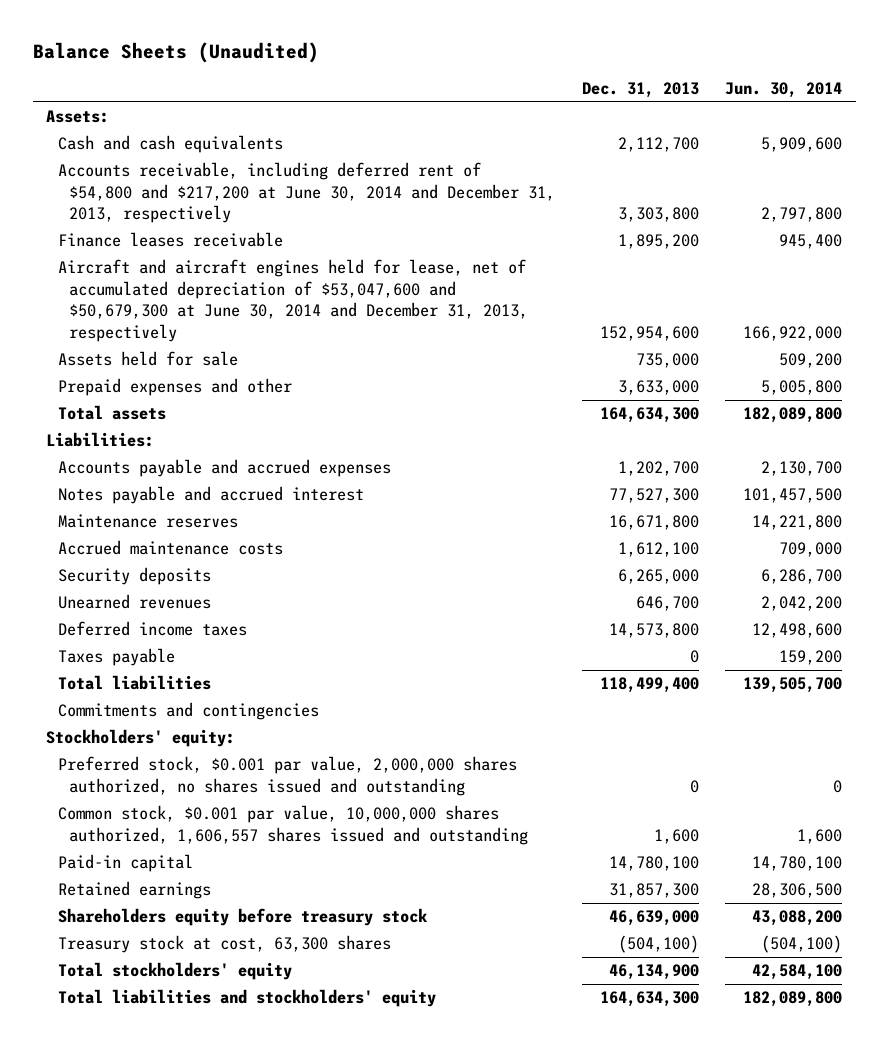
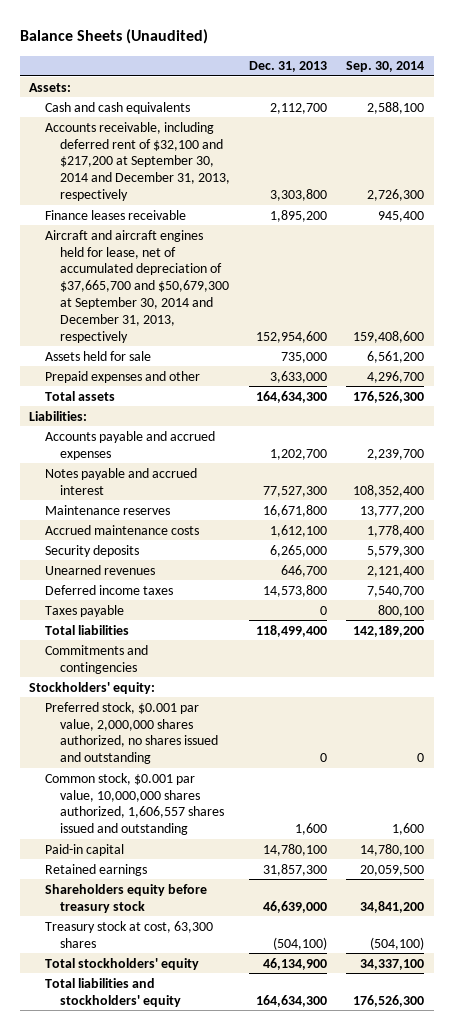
[725,82,843,99] Jun. 30, 2014 -> none
none -> [346,61,425,73] Sep. 30, 2014
[57,162,556,224] Accounts receivable, including deferred rent of $54,800 and $217,200 at June 30, 2014 and December 31, 2013, respectively -> [44,121,231,201] Accounts receivable, including deferred rent of $32,100 and $217,200 at September 30, 2014 and December 31, 2013, respectively
[57,259,529,342] Aircraft and aircraft engines held for lease, net of accumulated depreciation of $53,047,600 and $50,679,300 at June 30, 2014 and December 31, 2013, respectively -> [44,229,230,343] Aircraft and aircraft engines held for lease, net of accumulated depreciation of $37,665,700 and $50,679,300 at September 30, 2014 and December 31, 2013, respectively

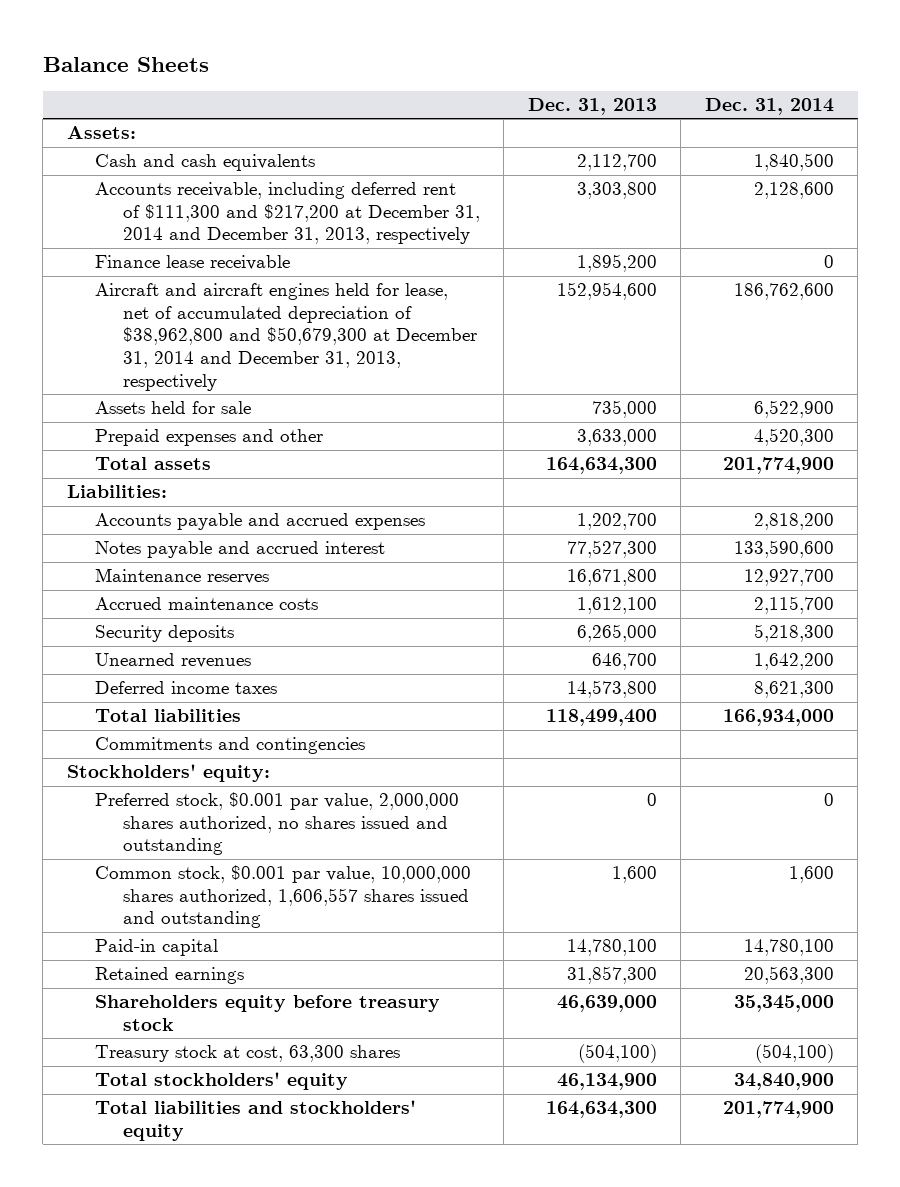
[19,29,208,45] Balance Sheets (Unaudited) -> [42,57,209,73] Balance Sheets
[346,61,425,73] Sep. 30, 2014 -> none
none -> [704,98,834,116] Dec. 31, 2014
[44,121,231,201] Accounts receivable, including deferred rent of $32,100 and $217,200 at September 30, 2014 and December 31, 2013, respectively -> [94,182,480,245] Accounts receivable, including deferred rent of $111,300 and $217,200 at December 31, 2014 and December 31, 2013, respectively
[44,209,186,220] Finance leases receivable -> [94,255,290,271] Finance lease receivable
[44,229,230,343] Aircraft and aircraft engines held for lease, net of accumulated depreciation of $37,665,700 and $50,679,300 at September 30, 2014 and December 31, 2013, respectively -> [94,283,477,391] Aircraft and aircraft engines held for lease, net of accumulated depreciation of $38,962,800 and $50,679,300 at December 31, 2014 and December 31, 2013, respectively
[44,604,124,617] Taxes payable -> none

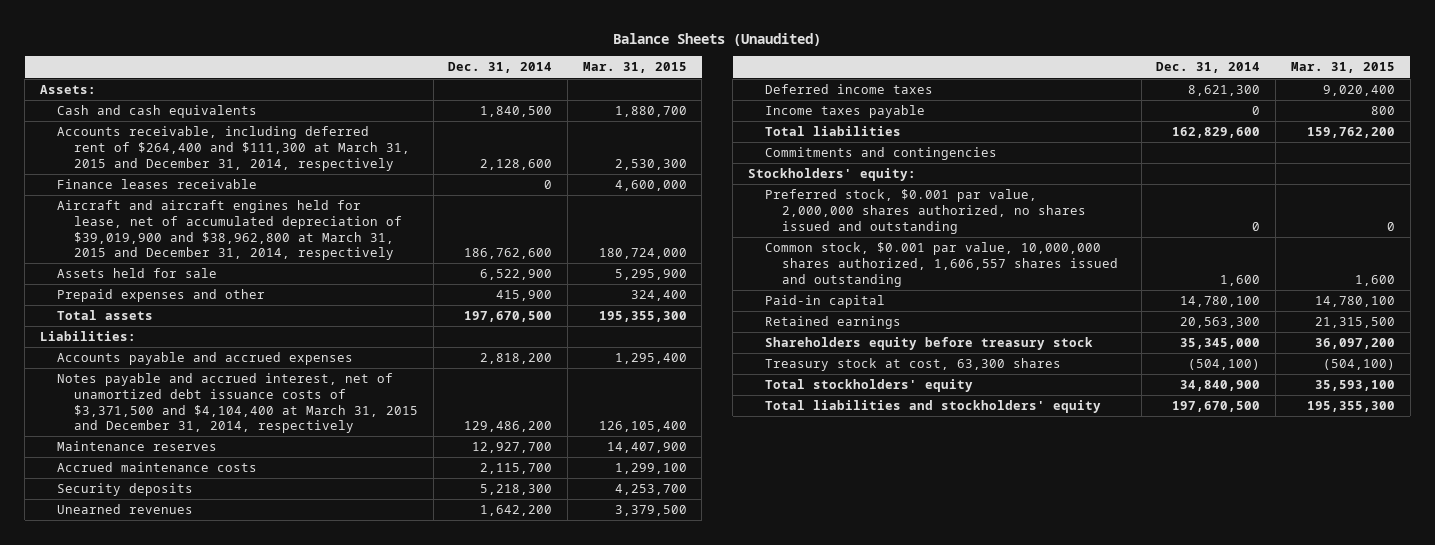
[42,57,209,73] Balance Sheets -> [613,32,822,46] Balance Sheets (Unaudited)
[527,98,657,116] Dec. 31, 2013 -> none
none -> [582,62,687,74] Mar. 31, 2015
[94,182,480,245] Accounts receivable, including deferred rent of $111,300 and $217,200 at December 31, 2014 and December 31, 2013, respectively -> [56,126,410,171] Accounts receivable, including deferred rent of $264,400 and $111,300 at March 31, 2015 and December 31, 2014, respectively
[94,255,290,271] Finance lease receivable -> [56,179,257,190] Finance leases receivable
[94,283,477,391] Aircraft and aircraft engines held for lease, net of accumulated depreciation of $38,962,800 and $50,679,300 at December 31, 2014 and December 31, 2013, respectively -> [56,200,402,261] Aircraft and aircraft engines held for lease, net of accumulated depreciation of $39,019,900 and $38,962,800 at March 31, 2015 and December 31, 2014, respectively
[753,428,834,447] 4,520,300 -> [496,290,553,302] 415,900
[722,457,834,475] 201,774,900 -> [464,311,553,323] 197,670,500
[94,541,385,559] Notes payable and accrued interest -> [56,373,418,434] Notes payable and accrued interest, net of unamortized debt issuance costs of $3,371,500 and $4,104,400 at March 31, 2015 and December 31, 2014, respectively
[733,540,834,559] 133,590,600 -> [464,421,553,433] 129,486,200
none -> [765,105,926,119] Income taxes payable
[722,709,834,727] 166,934,000 -> [1172,127,1261,139] 162,829,600
[722,1101,834,1119] 201,774,900 -> [1172,401,1261,413] 197,670,500

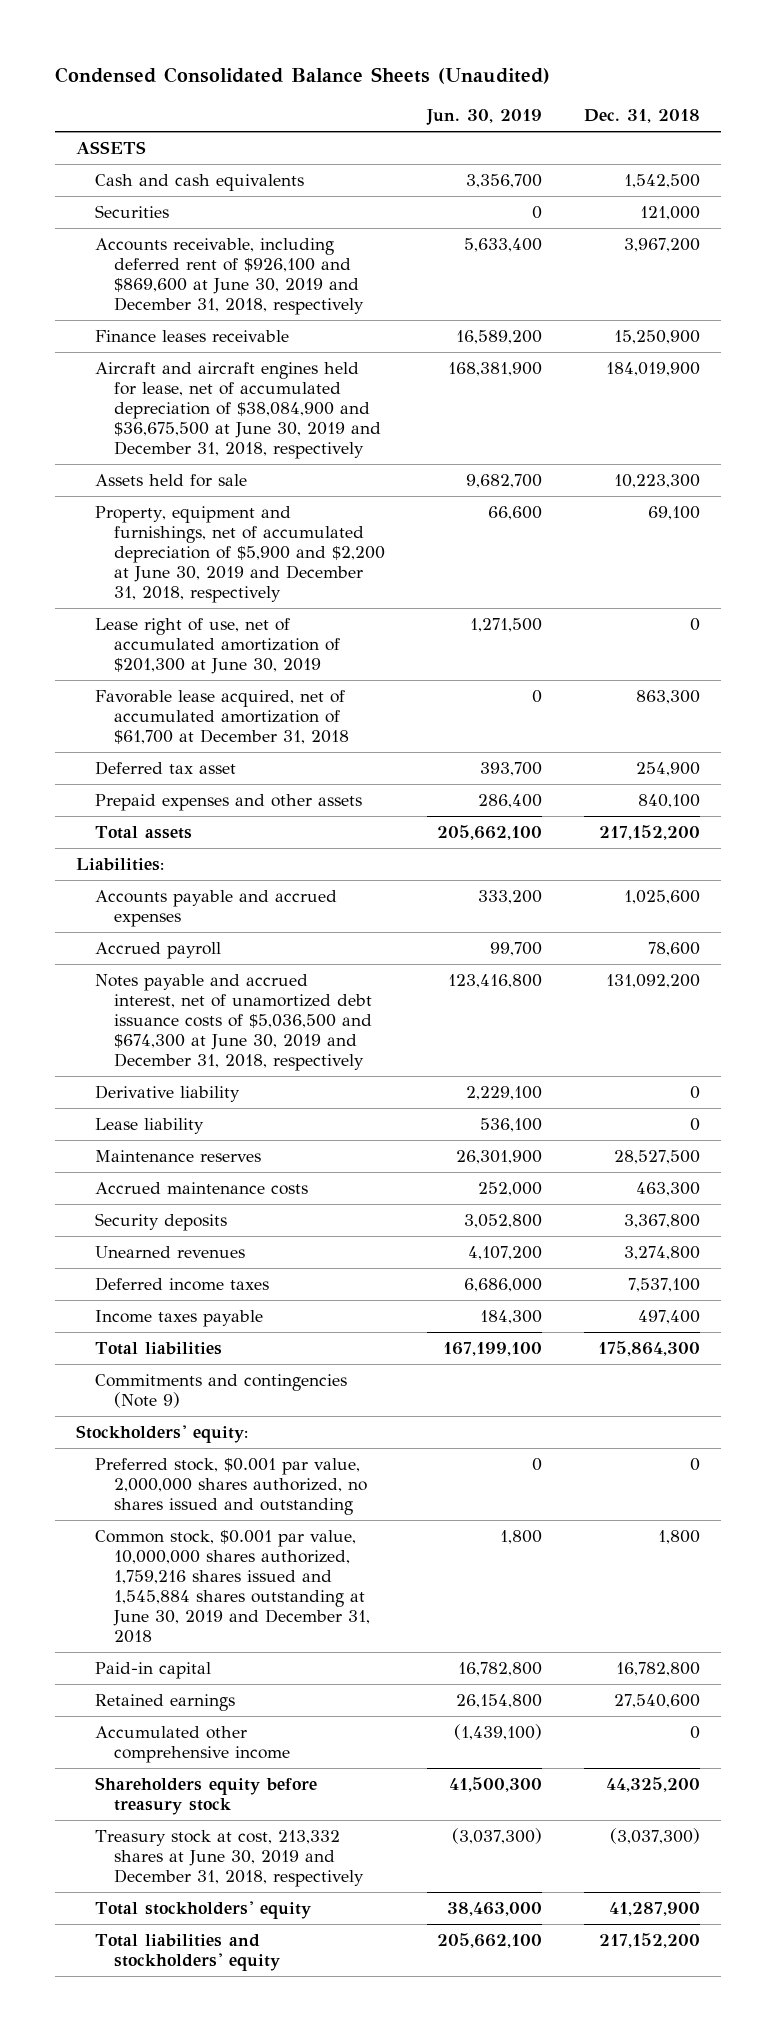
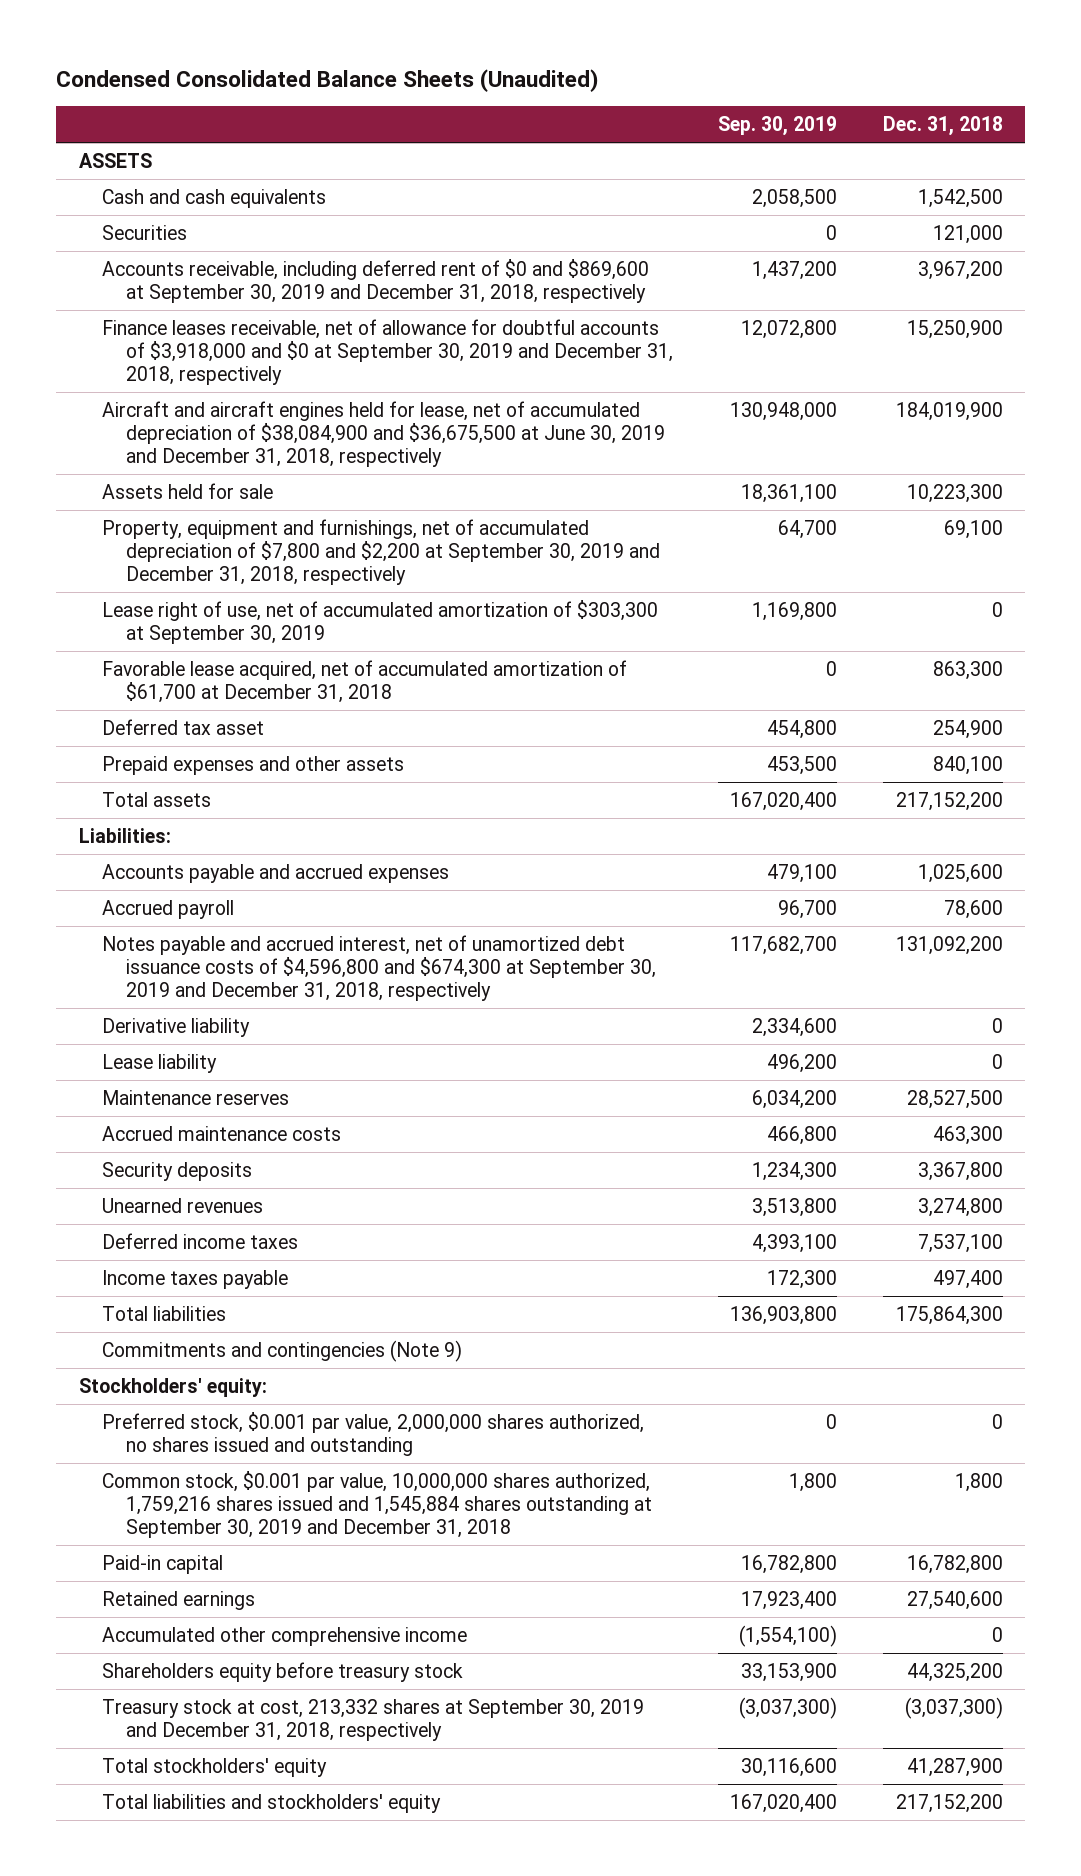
[426,109,543,126] Jun. 30, 2019 -> none
none -> [718,116,838,137] Sep. 30, 2019
[95,238,365,315] Accounts receivable, including deferred rent of $926,100 and $869,600 at June 30, 2019 and December 31, 2018, respectively -> [102,258,650,304] Accounts receivable, including deferred rent of $0 and $869,600 at September 30, 2019 and December 31, 2018, respectively
[95,330,290,343] Finance leases receivable -> [102,318,674,386] Finance leases receivable, net of allowance for doubtful accounts of $3,918,000 and $0 at September 30, 2019 and December 31, 2018, respectively
[95,506,386,603] Property, equipment and furnishings, net of accumulated depreciation of $5,900 and $2,200 at June 30, 2019 and December 31, 2018, respectively -> [102,518,661,586] Property, equipment and furnishings, net of accumulated depreciation of $7,800 and $2,200 at September 30, 2019 and December 31, 2018, respectively
[95,618,341,674] Lease right of use, net of accumulated amortization of $201,300 at June 30, 2019 -> [102,599,659,645] Lease right of use, net of accumulated amortization of $303,300 at September 30, 2019
[95,974,373,1071] Notes payable and accrued interest, net of unamortized debt issuance costs of $5,036,500 and $674,300 at June 30, 2019 and December 31, 2018, respectively -> [102,934,657,1002] Notes payable and accrued interest, net of unamortized debt issuance costs of $4,596,800 and $674,300 at September 30, 2019 and December 31, 2018, respectively
[95,1530,371,1643] Common stock, $0.001 par value, 10,000,000 shares authorized, 1,759,216 shares issued and 1,545,884 shares outstanding at June 30, 2019 and December 31, 2018 -> [102,1470,653,1539] Common stock, $0.001 par value, 10,000,000 shares authorized, 1,759,216 shares issued and 1,545,884 shares outstanding at September 30, 2019 and December 31, 2018
[95,1830,365,1887] Treasury stock at cost, 213,332 shares at June 30, 2019 and December 31, 2018, respectively -> [102,1698,645,1742] Treasury stock at cost, 213,332 shares at September 30, 2019 and December 31, 2018, respectively

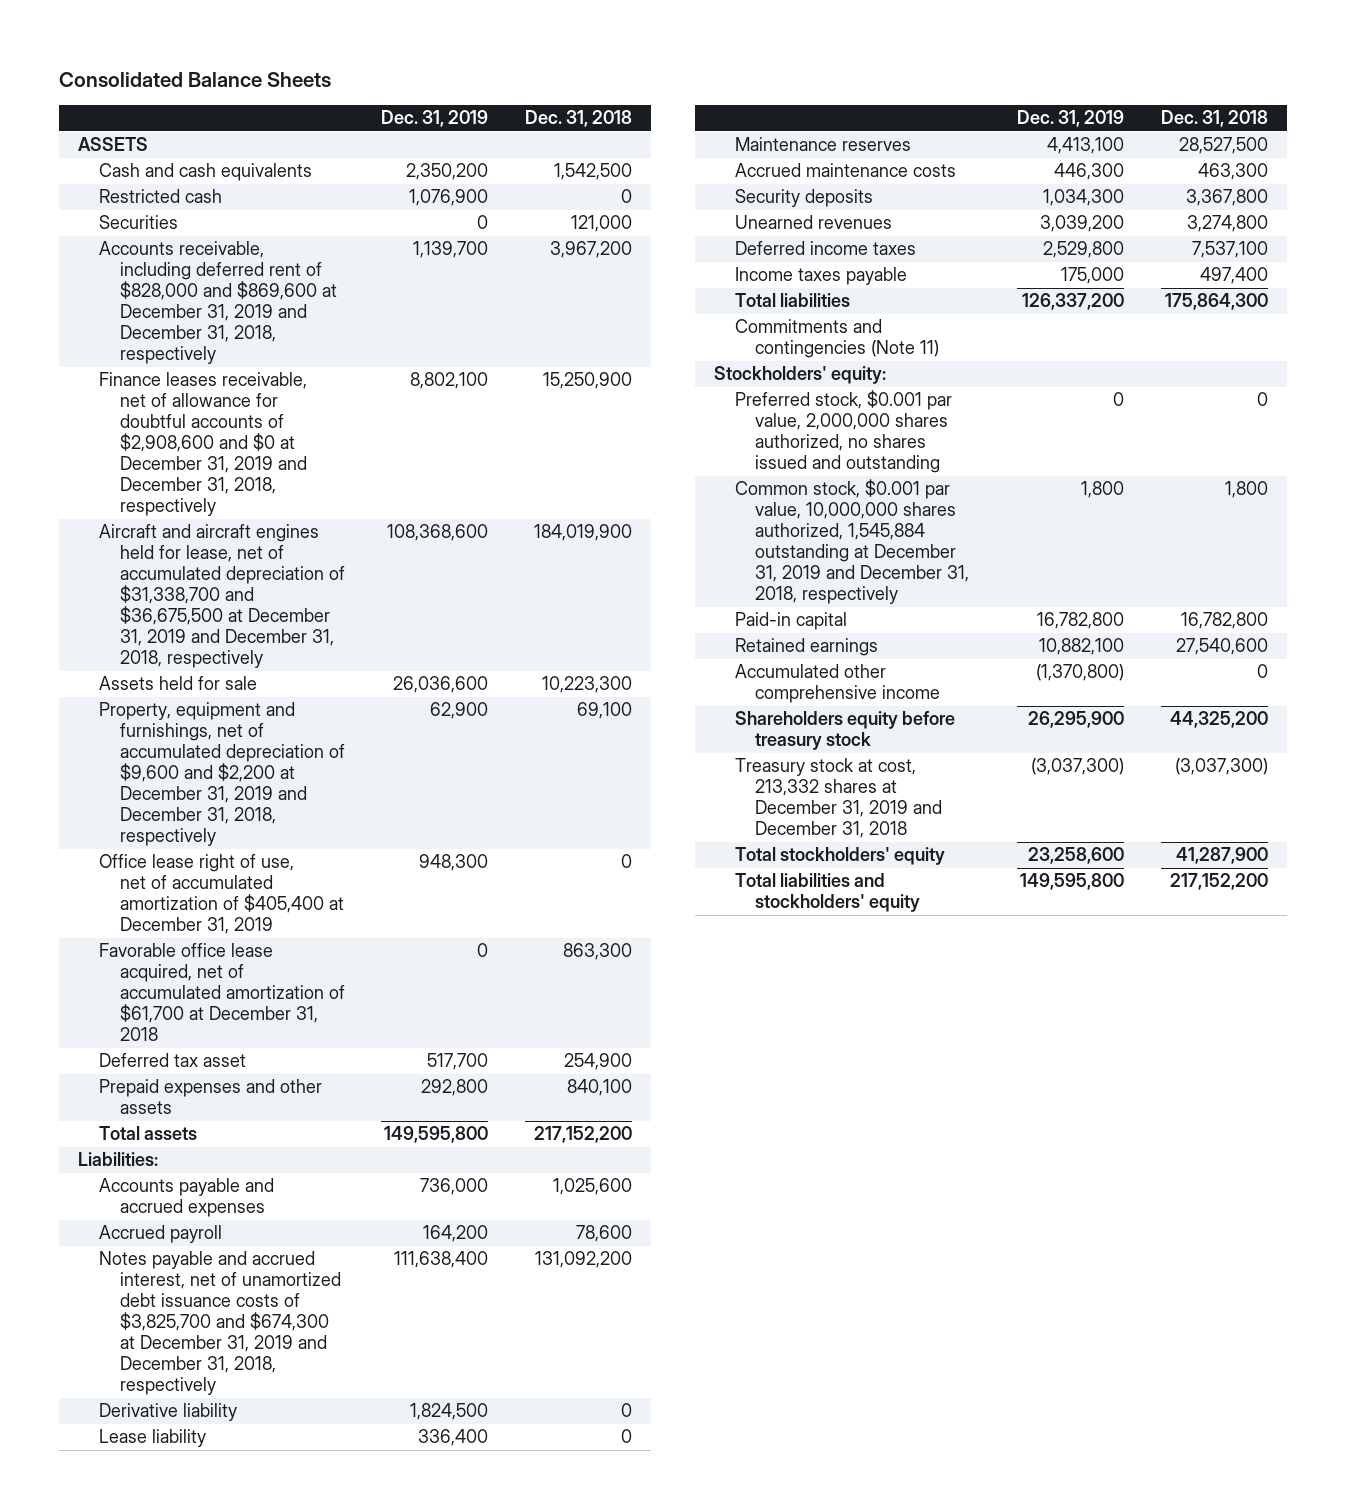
[56,68,599,92] Condensed Consolidated Balance Sheets (Unaudited) -> [59,71,332,87] Consolidated Balance Sheets
[718,116,838,137] Sep. 30, 2019 -> none
none -> [381,110,489,128] Dec. 31, 2019
none -> [98,189,222,204] Restricted cash
[102,258,650,304] Accounts receivable, including deferred rent of $0 and $869,600 at September 30, 2019 and December 31, 2018, respectively -> [98,241,337,365] Accounts receivable, including deferred rent of $828,000 and $869,600 at December 31, 2019 and December 31, 2018, respectively
[102,318,674,386] Finance leases receivable, net of allowance for doubtful accounts of $3,918,000 and $0 at September 30, 2019 and December 31, 2018, respectively -> [98,372,307,517] Finance leases receivable, net of allowance for doubtful accounts of $2,908,600 and $0 at December 31, 2019 and December 31, 2018, respectively
[102,400,666,468] Aircraft and aircraft engines held for lease, net of accumulated depreciation of $38,084,900 and $36,675,500 at June 30, 2019 and December 31, 2018, respectively -> [98,524,345,669] Aircraft and aircraft engines held for lease, net of accumulated depreciation of $31,338,700 and $36,675,500 at December 31, 2019 and December 31, 2018, respectively
[102,518,661,586] Property, equipment and furnishings, net of accumulated depreciation of $7,800 and $2,200 at September 30, 2019 and December 31, 2018, respectively -> [98,702,345,847] Property, equipment and furnishings, net of accumulated depreciation of $9,600 and $2,200 at December 31, 2019 and December 31, 2018, respectively
[102,599,659,645] Lease right of use, net of accumulated amortization of $303,300 at September 30, 2019 -> [98,854,344,935] Office lease right of use, net of accumulated amortization of $405,400 at December 31, 2019
[102,659,628,704] Favorable lease acquired, net of accumulated amortization of $61,700 at December 31, 2018 -> [98,943,345,1042] Favorable office lease acquired, net of accumulated amortization of $61,700 at December 31, 2018
[102,934,657,1002] Notes payable and accrued interest, net of unamortized debt issuance costs of $4,596,800 and $674,300 at September 30, 2019 and December 31, 2018, respectively -> [98,1251,341,1396] Notes payable and accrued interest, net of unamortized debt issuance costs of $3,825,700 and $674,300 at December 31, 2019 and December 31, 2018, respectively
[102,1339,463,1362] Commitments and contingencies (Note 9) -> [734,319,940,359] Commitments and contingencies (Note 11)
[102,1470,653,1539] Common stock, $0.001 par value, 10,000,000 shares authorized, 1,759,216 shares issued and 1,545,884 shares outstanding at September 30, 2019 and December 31, 2018 -> [734,479,970,605] Common stock, $0.001 par value, 10,000,000 shares authorized, 1,545,884 outstanding at December 31, 2019 and December 31, 2018, respectively
[102,1698,645,1742] Treasury stock at cost, 213,332 shares at September 30, 2019 and December 31, 2018, respectively -> [734,758,943,839] Treasury stock at cost, 213,332 shares at December 31, 2019 and December 31, 2018

